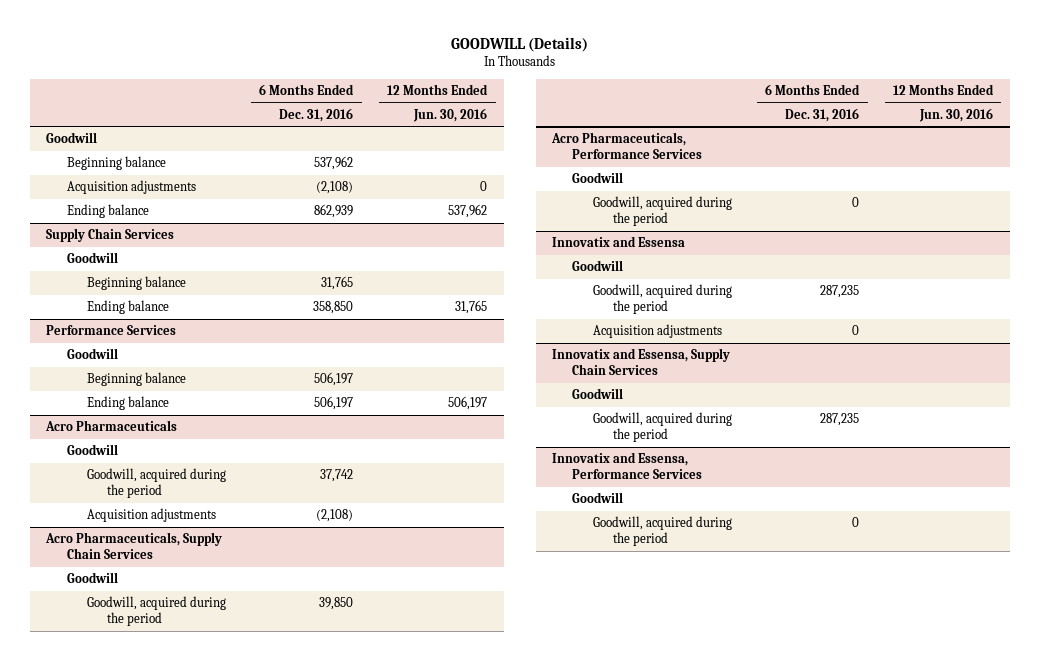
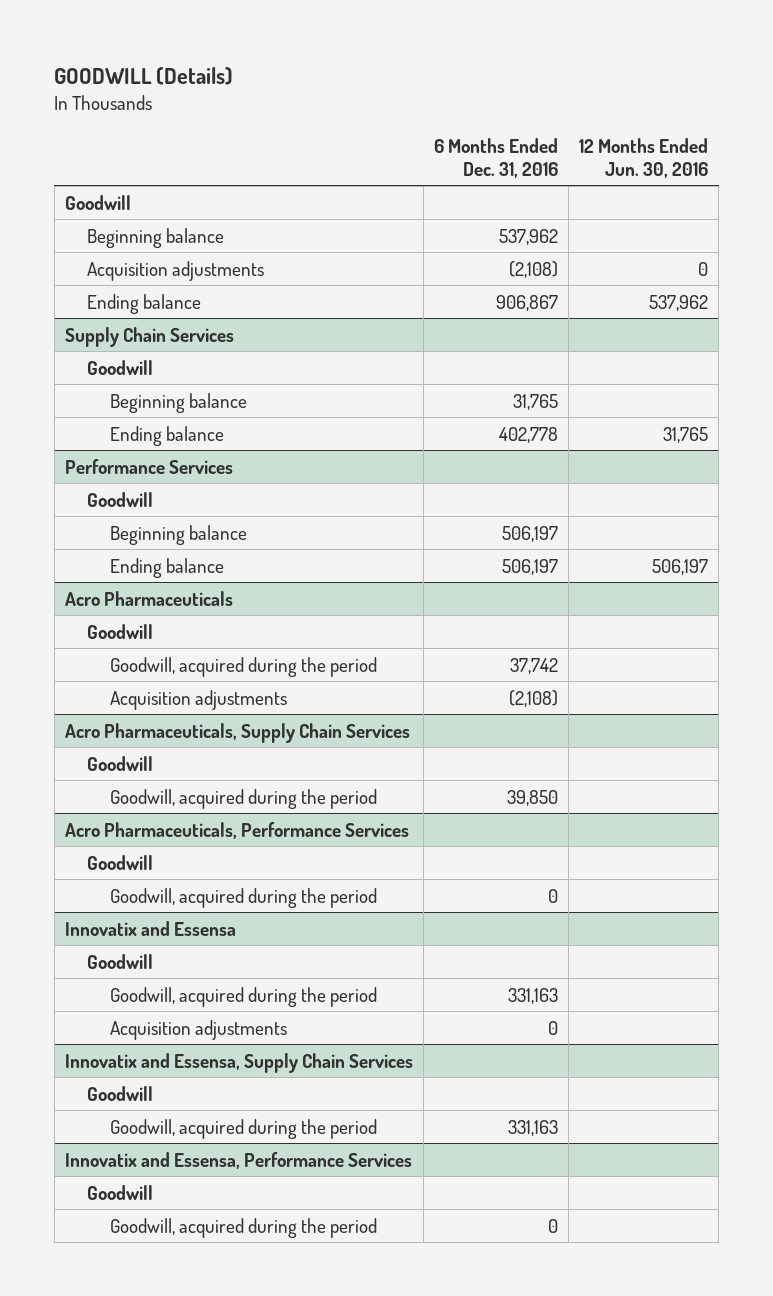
[314,204,354,219] 862,939 -> [495,294,558,311] 906,867
[313,301,354,315] 358,850 -> [498,426,558,443] 402,778
[820,285,860,299] 287,235 -> [507,987,558,1004] 331,163
[820,413,860,427] 287,235 -> [507,1119,558,1136] 331,163

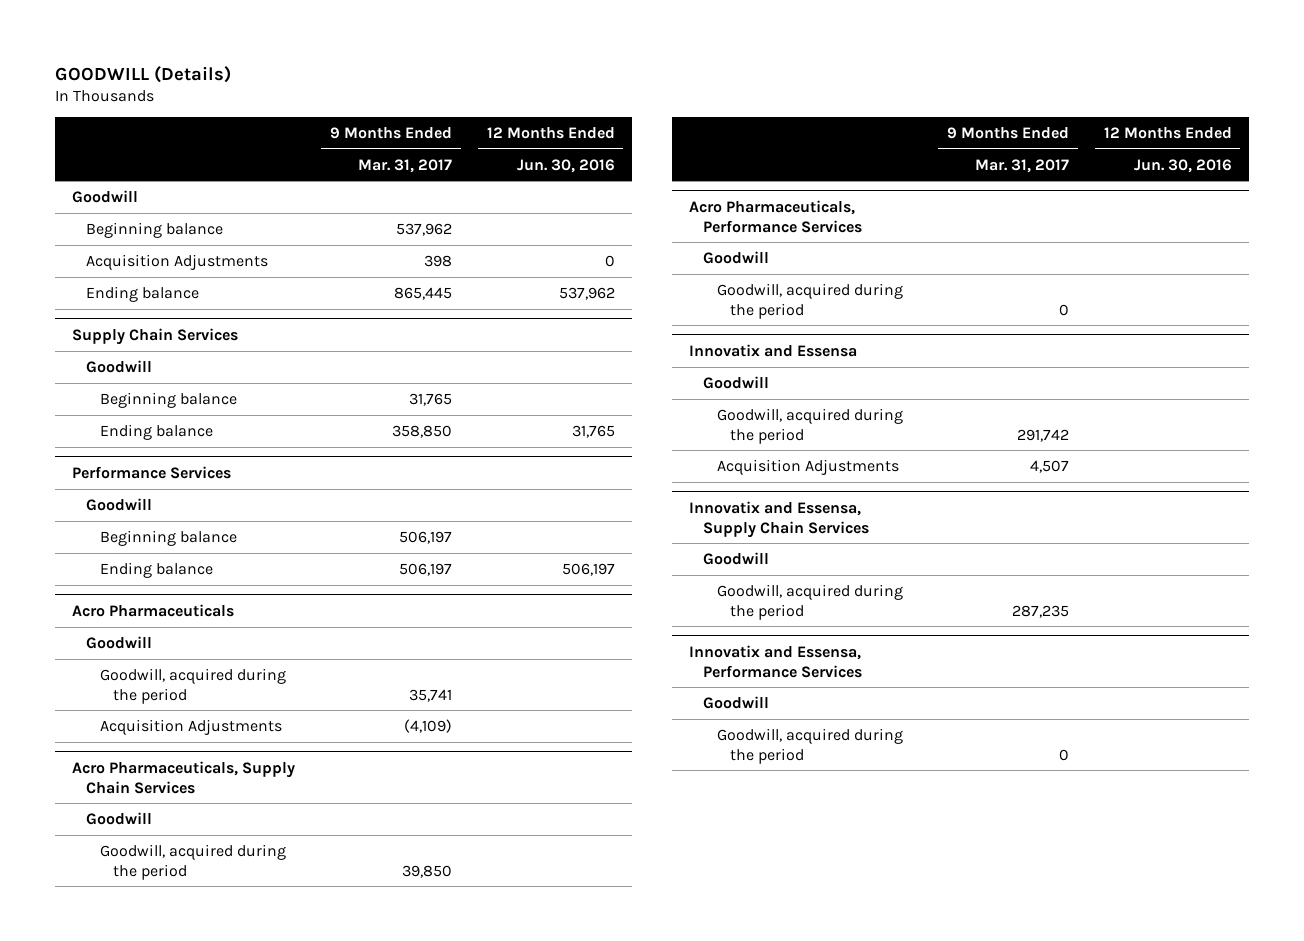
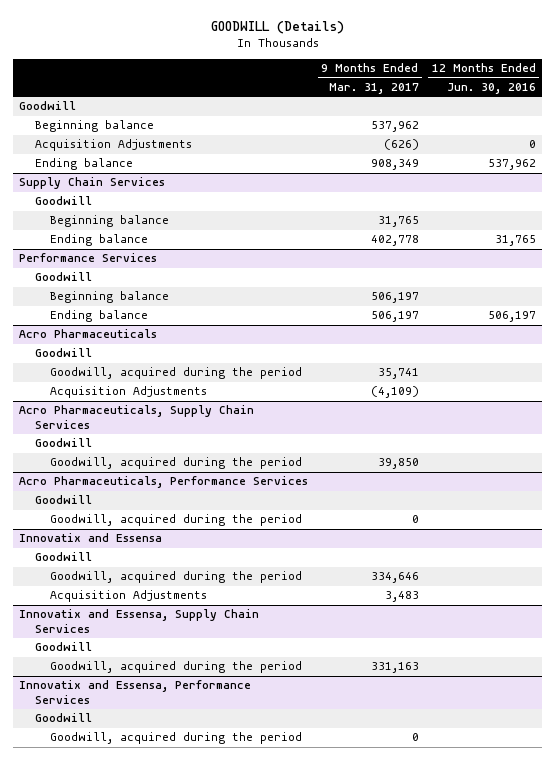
[423,254,452,267] 398 -> [383,139,419,151] (626)
[393,286,452,300] 865,445 -> [370,159,419,171] 908,349
[391,424,452,438] 358,850 -> [370,235,419,247] 402,778
[1016,428,1069,442] 291,742 -> [370,572,419,584] 334,646
[1029,459,1069,473] 4,507 -> [384,591,419,603] 3,483
[1011,604,1069,618] 287,235 -> [370,662,419,674] 331,163

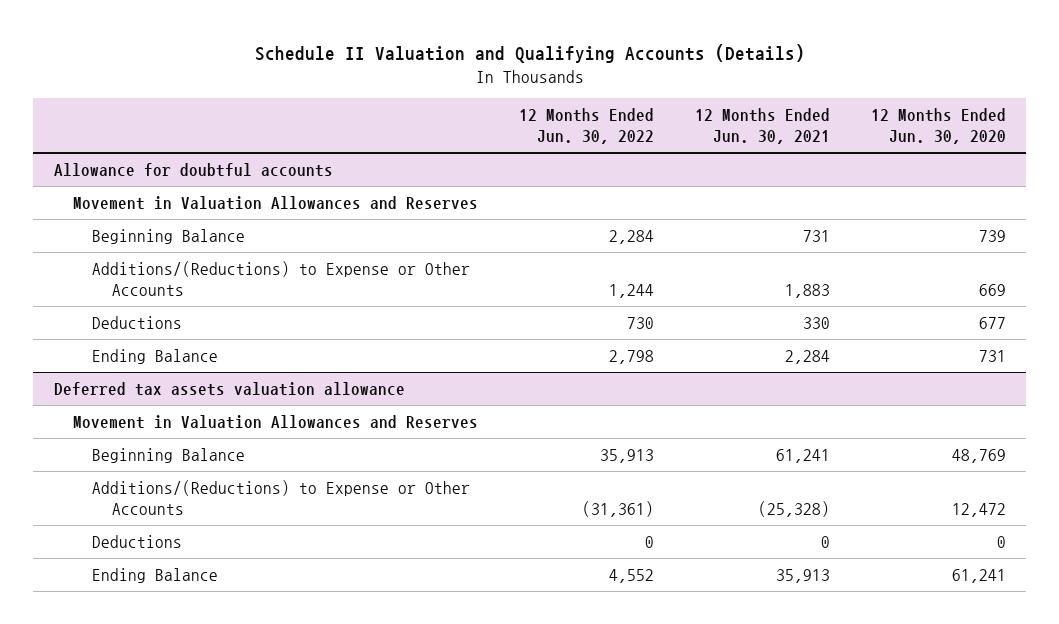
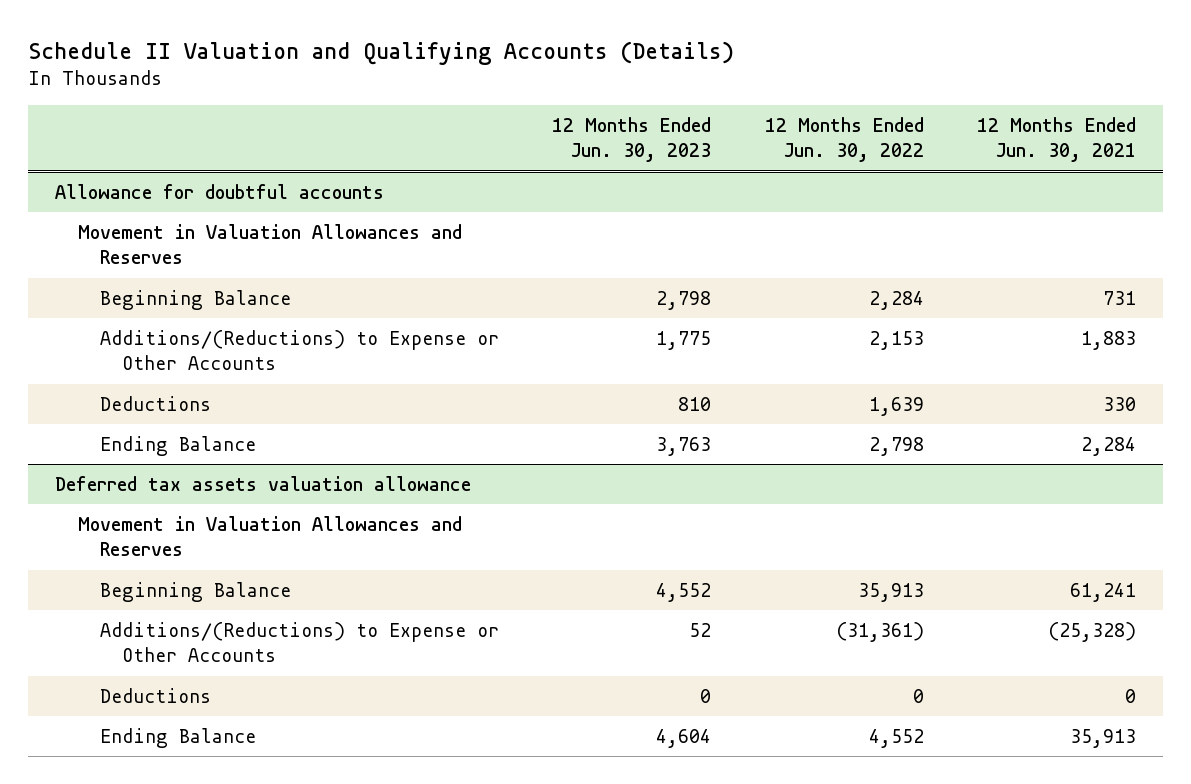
[870,107,1006,145] 12 Months Ended Jun. 30, 2020 -> none
none -> [552,116,712,163] 12 Months Ended Jun. 30, 2023
[608,284,654,299] 1,244 -> [868,330,924,350] 2,153
[626,316,654,329] 730 -> [868,396,924,416] 1,639

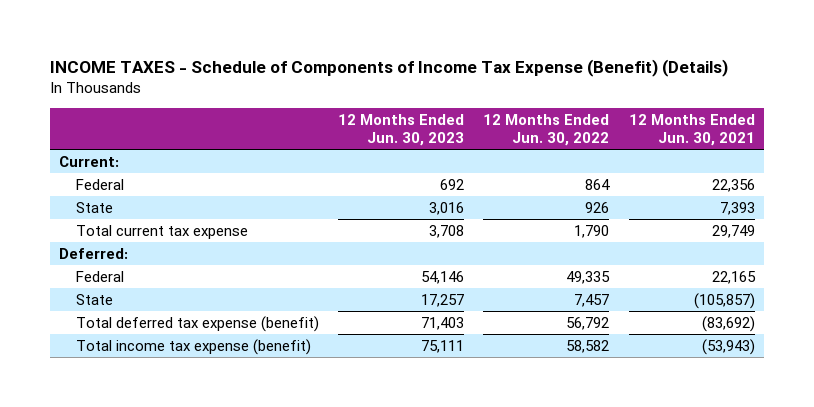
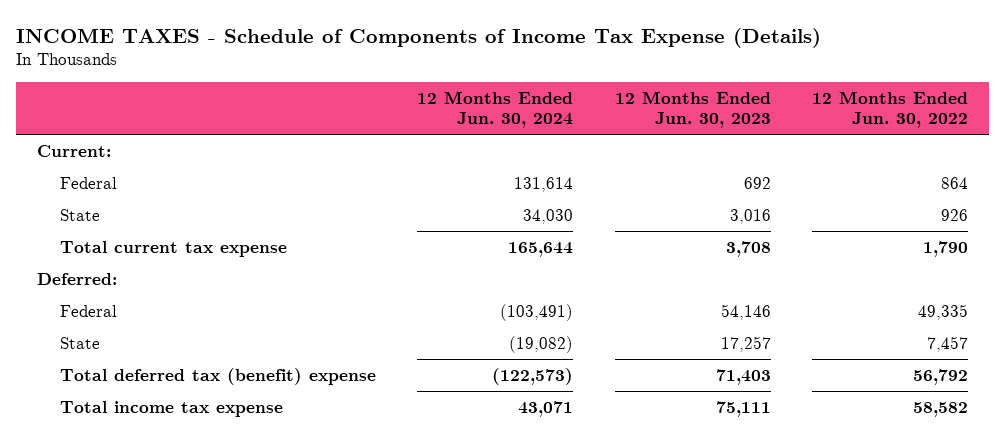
[49,58,728,77] INCOME TAXES - Schedule of Components of Income Tax Expense (Benefit) (Details) -> [16,27,822,48] INCOME TAXES - Schedule of Components of Income Tax Expense (Details)
[628,113,755,146] 12 Months Ended Jun. 30, 2021 -> none
none -> [417,91,574,129] 12 Months Ended Jun. 30, 2024
[75,315,319,332] Total deferred tax expense (benefit) -> [59,367,376,385] Total deferred tax (benefit) expense
[75,338,311,355] Total income tax expense (benefit) -> [59,400,283,417] Total income tax expense

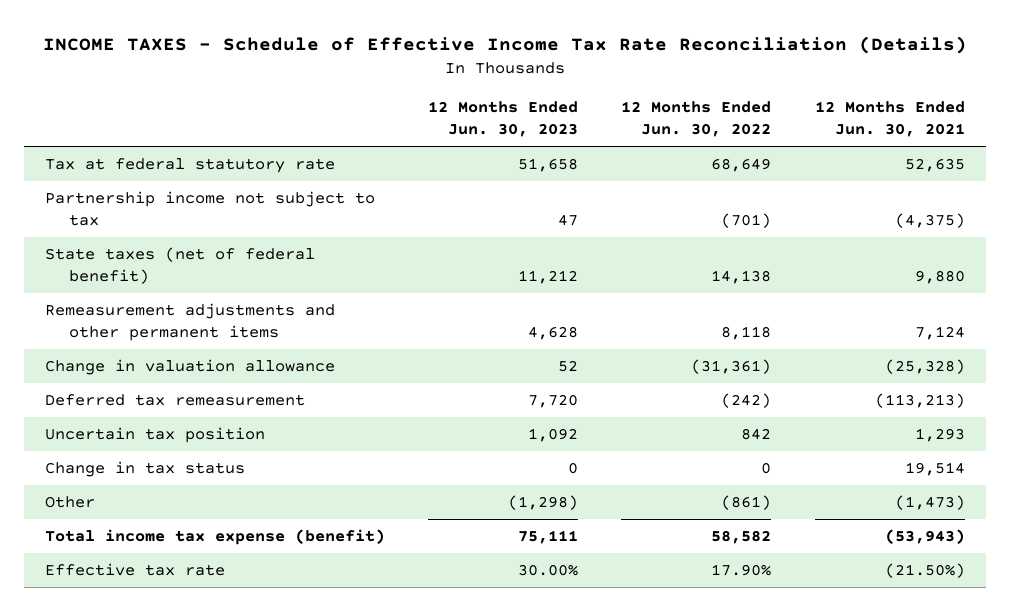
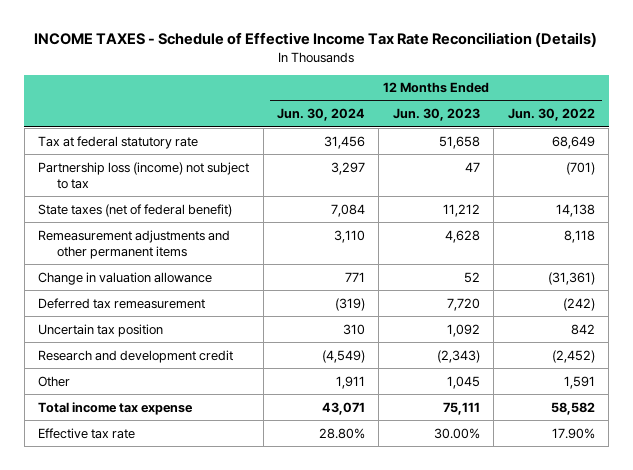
[814,100,965,137] 12 Months Ended Jun. 30, 2021 -> none
none -> [276,108,365,122] Jun. 30, 2024
[45,191,376,227] Partnership income not subject to tax -> [38,161,250,189] Partnership loss (income) not subject to tax
[45,461,246,478] Change in tax status -> none
none -> [38,349,234,363] Research and development credit
[508,495,579,511] (1,298) -> [446,375,480,389] 1,045
[721,495,772,511] (861) -> [563,375,595,389] 1,591
[45,529,386,546] Total income tax expense (benefit) -> [38,401,194,415] Total income tax expense

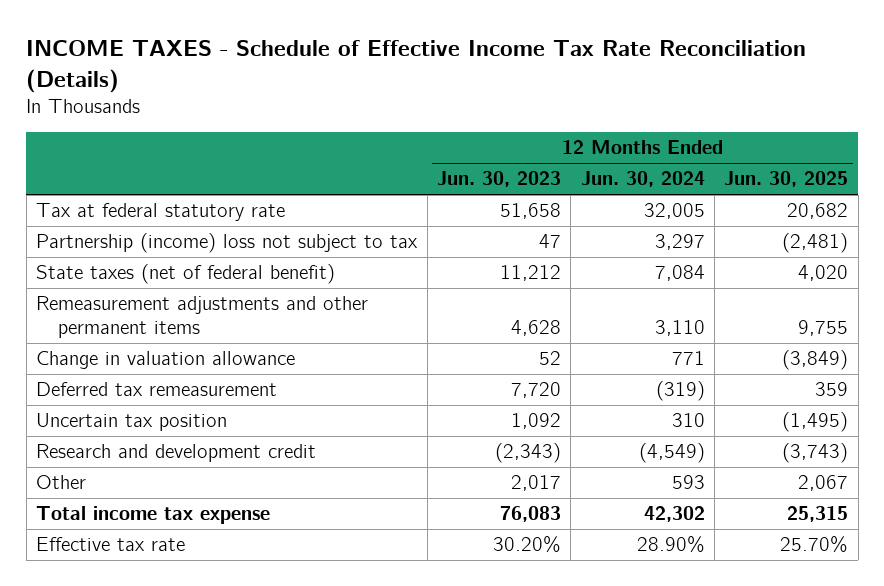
[507,108,595,122] Jun. 30, 2022 -> none
none -> [724,171,849,188] Jun. 30, 2025
[323,135,365,149] 31,456 -> [643,203,705,220] 32,005
[38,161,250,189] Partnership loss (income) not subject to tax -> [36,233,419,254] Partnership (income) loss not subject to tax
[335,375,365,389] 1,911 -> [671,475,705,490] 593
[446,375,480,389] 1,045 -> [510,475,561,492] 2,017
[321,401,365,415] 43,071 -> [643,506,705,523] 42,302
[442,401,480,415] 75,111 -> [499,506,561,523] 76,083
[318,427,365,439] 28.80% -> [636,536,705,554] 28.90%
[433,427,480,439] 30.00% -> [492,536,561,554] 30.20%

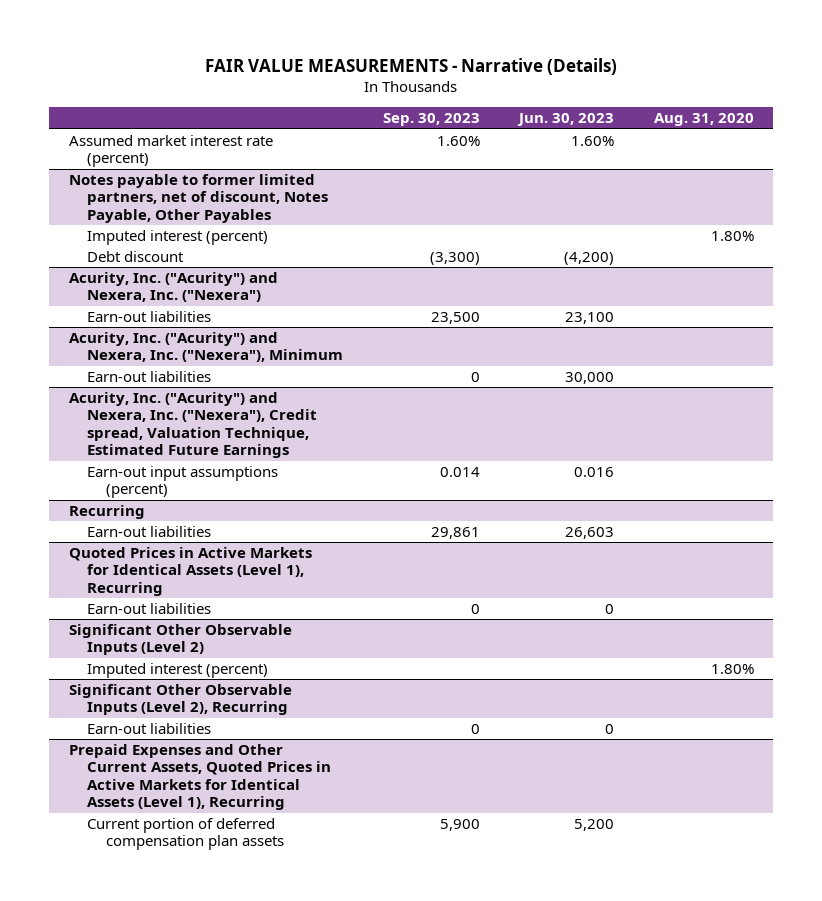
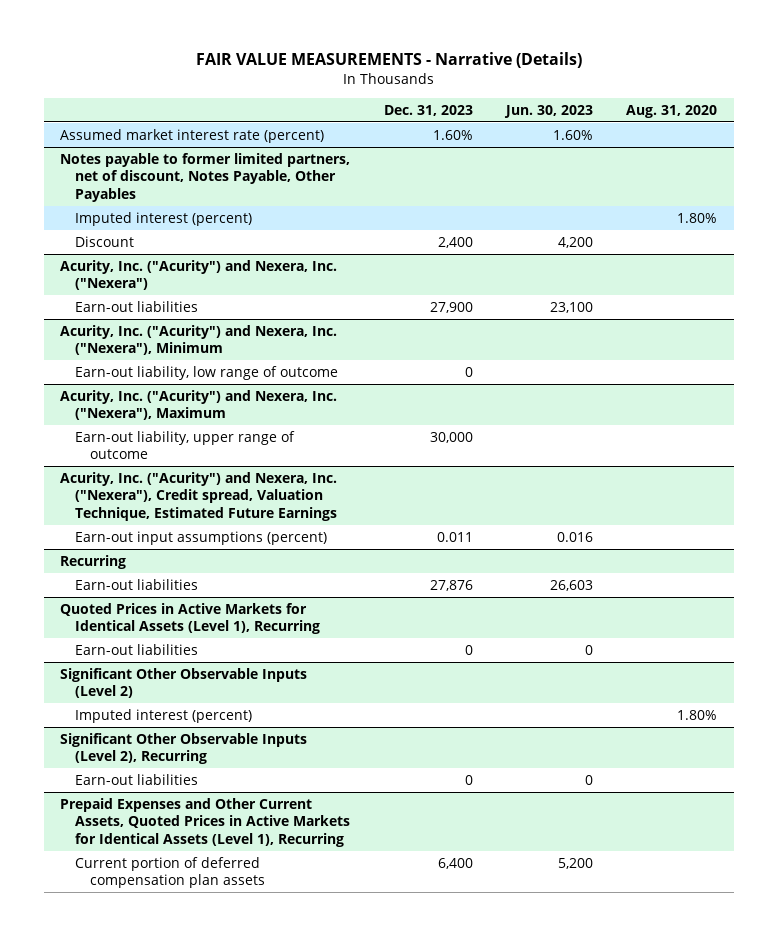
[382,113,480,127] Sep. 30, 2023 -> none
none -> [383,104,473,116] Dec. 31, 2023
[87,251,185,263] Debt discount -> [75,235,135,247] Discount
[564,252,615,266] (4,200) -> [557,236,593,248] 4,200
[87,371,212,383] Earn-out liabilities -> none
none -> [75,365,339,380] Earn-out liability, low range of outcome
none -> [60,389,338,421] Acurity, Inc. ("Acurity") and Nexera, Inc. ("Nexera"), Maximum
none -> [75,430,296,460] Earn-out liability, upper range of outcome

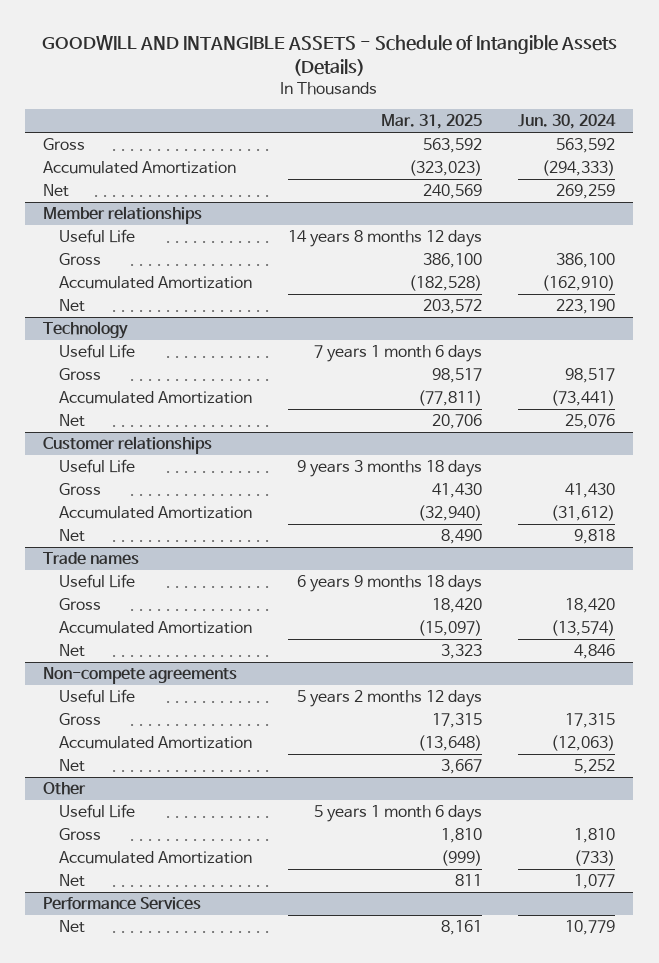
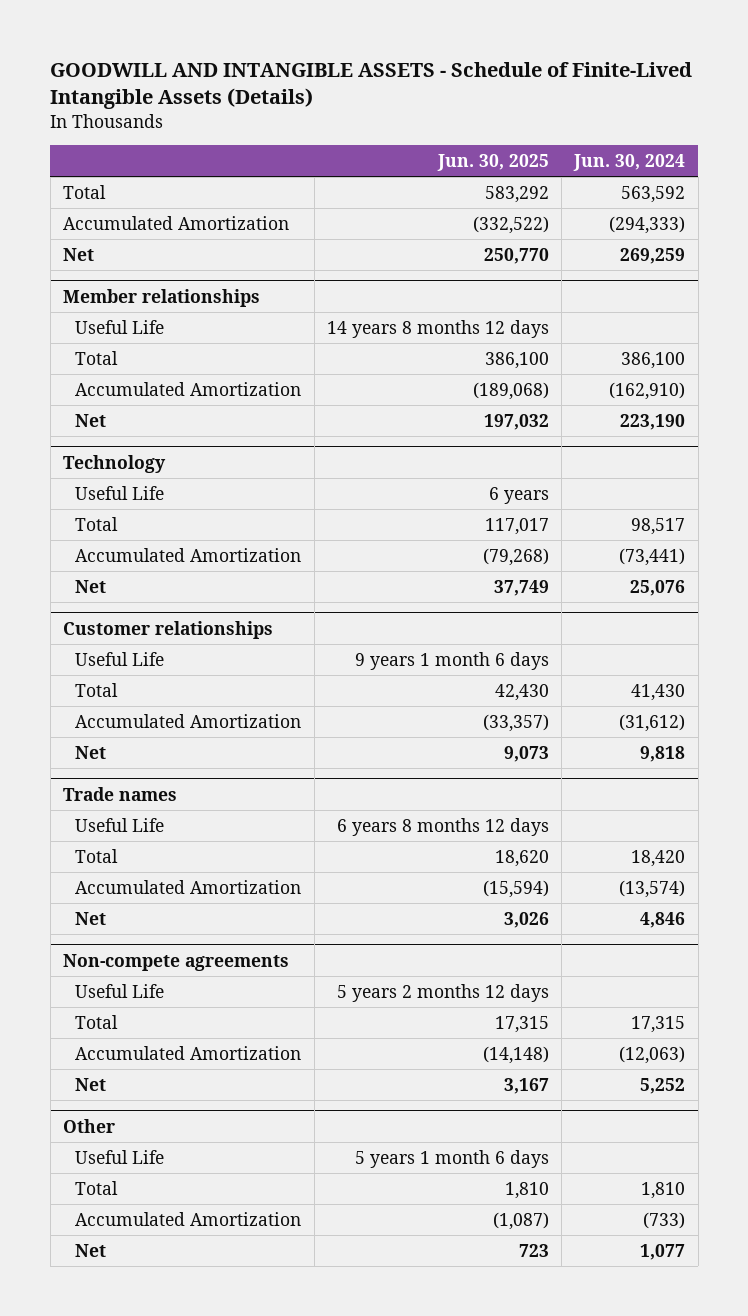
[42,35,618,77] GOODWILL AND INTANGIBLE ASSETS - Schedule of Intangible Assets (Details) -> [50,62,693,110] GOODWILL AND INTANGIBLE ASSETS - Schedule of Finite-Lived Intangible Assets (Details)
[381,114,483,130] Mar. 31, 2025 -> none
none -> [436,153,549,171] Jun. 30, 2025
[43,138,86,151] Gross -> [62,184,106,199] Total
[59,253,102,266] Gross -> [75,350,119,365] Total
[59,368,102,381] Gross -> [75,516,119,531] Total
[59,483,102,496] Gross -> [75,682,119,697] Total
[59,598,102,611] Gross -> [75,848,119,863] Total
[59,713,102,726] Gross -> [75,1014,119,1029] Total
[59,828,102,841] Gross -> [75,1180,119,1195] Total
[43,897,202,911] Performance Services -> none
[59,920,86,934] Net -> none

